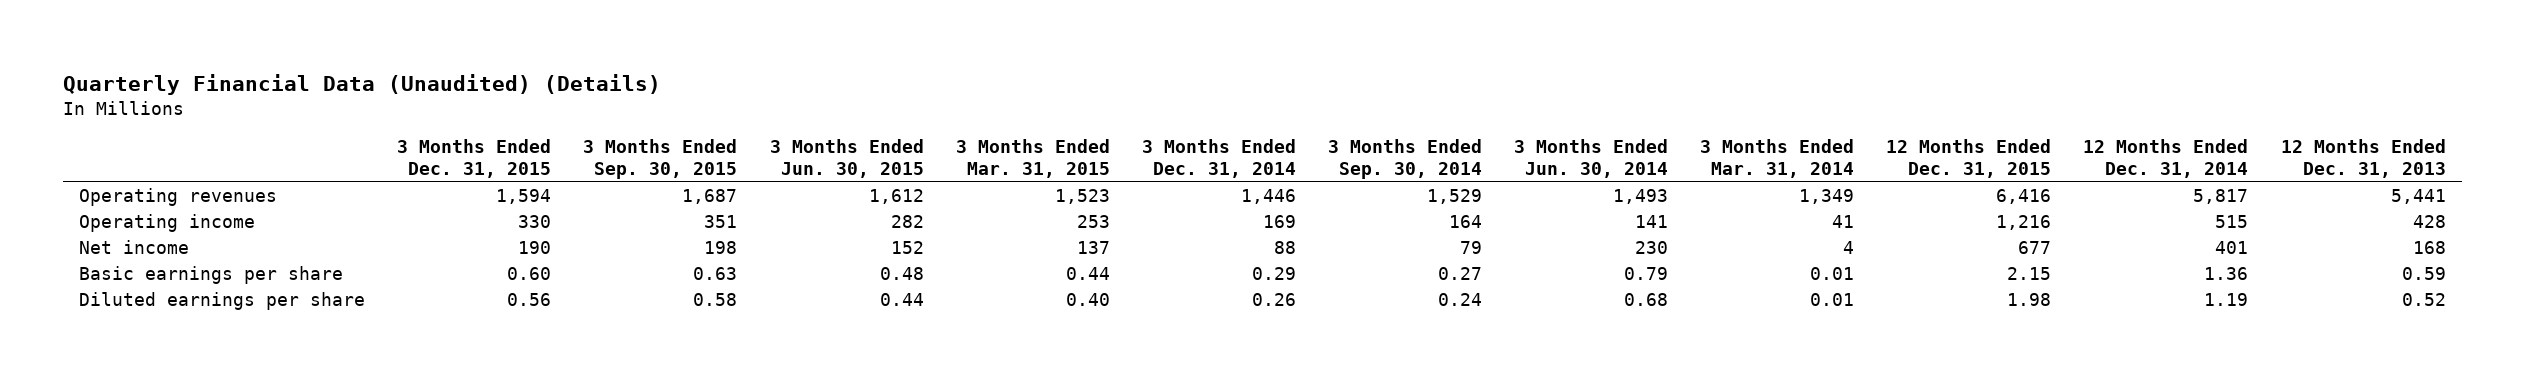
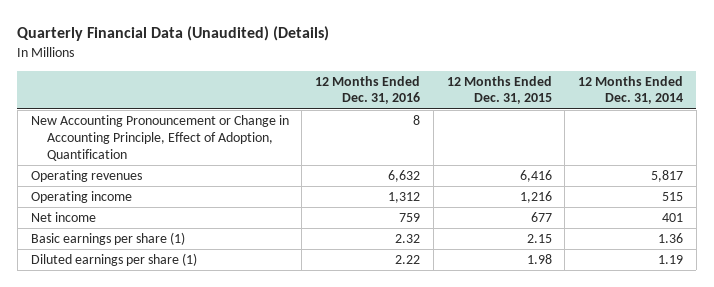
[397,139,552,178] 3 Months Ended Dec. 31, 2015 -> none
[583,139,738,179] 3 Months Ended Sep. 30, 2015 -> none
[769,139,924,178] 3 Months Ended Jun. 30, 2015 -> none
[955,139,1110,178] 3 Months Ended Mar. 31, 2015 -> none
[1141,139,1296,178] 3 Months Ended Dec. 31, 2014 -> none
[1327,139,1482,179] 3 Months Ended Sep. 30, 2014 -> none
[1514,139,1669,178] 3 Months Ended Jun. 30, 2014 -> none
[1700,139,1855,178] 3 Months Ended Mar. 31, 2014 -> none
[2280,139,2446,178] 12 Months Ended Dec. 31, 2013 -> none
none -> [315,75,421,105] 12 Months Ended Dec. 31, 2016
none -> [30,115,289,161] New Accounting Pronouncement or Change in Accounting Principle, Effect of Adoption, Quantification
[79,265,344,284] Basic earnings per share -> [30,232,185,246] Basic earnings per share (1)
[79,291,366,310] Diluted earnings per share -> [30,253,197,267] Diluted earnings per share (1)

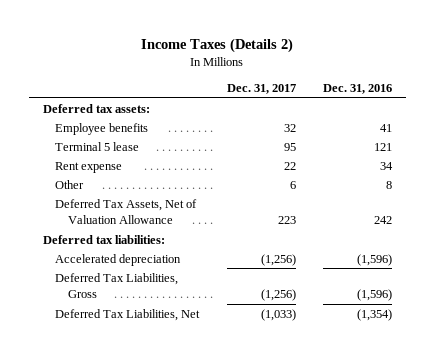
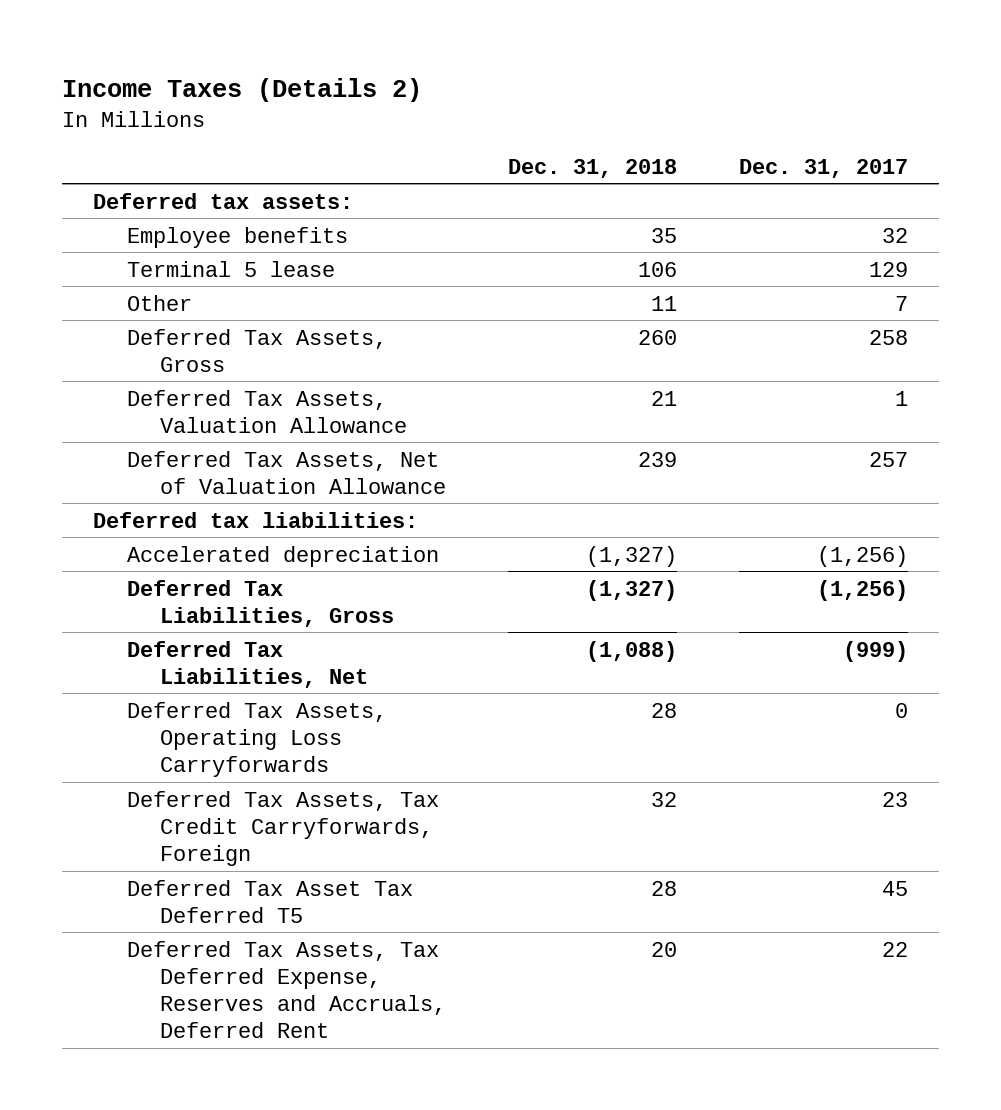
[322,84,392,95] Dec. 31, 2016 -> none
none -> [507,158,677,178] Dec. 31, 2018
[55,161,123,173] Rent expense -> none
[283,142,296,151] 95 -> [868,261,908,277] 129
[289,180,296,189] 6 -> [894,295,908,311] 7
none -> [126,328,387,372] Deferred Tax Assets, Gross
none -> [126,389,407,433] Deferred Tax Assets, Valuation Allowance
[277,215,296,224] 223 -> [868,451,908,467] 257
[260,308,296,321] (1,033) -> [842,640,908,662] (999)
none -> [126,701,387,777] Deferred Tax Assets, Operating Loss Carryforwards
none -> [126,790,439,866] Deferred Tax Assets, Tax Credit Carryforwards, Foreign
none -> [126,879,413,923] Deferred Tax Asset Tax Deferred T5
none -> [126,940,446,1038] Deferred Tax Assets, Tax Deferred Expense, Reserves and Accruals, Deferred Rent

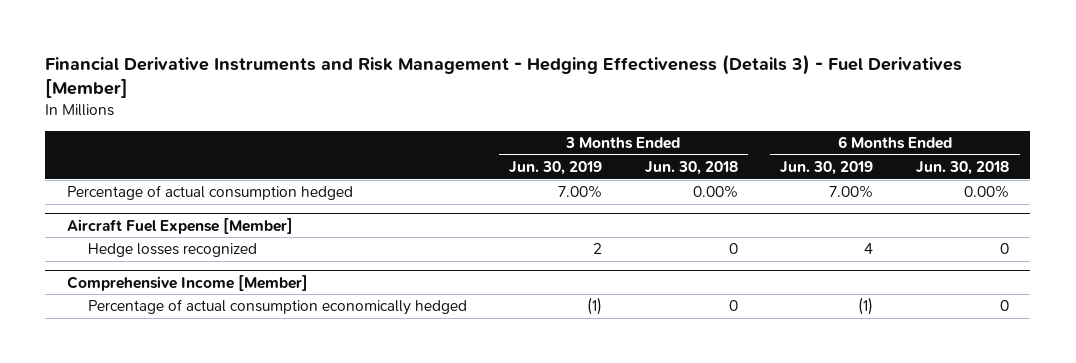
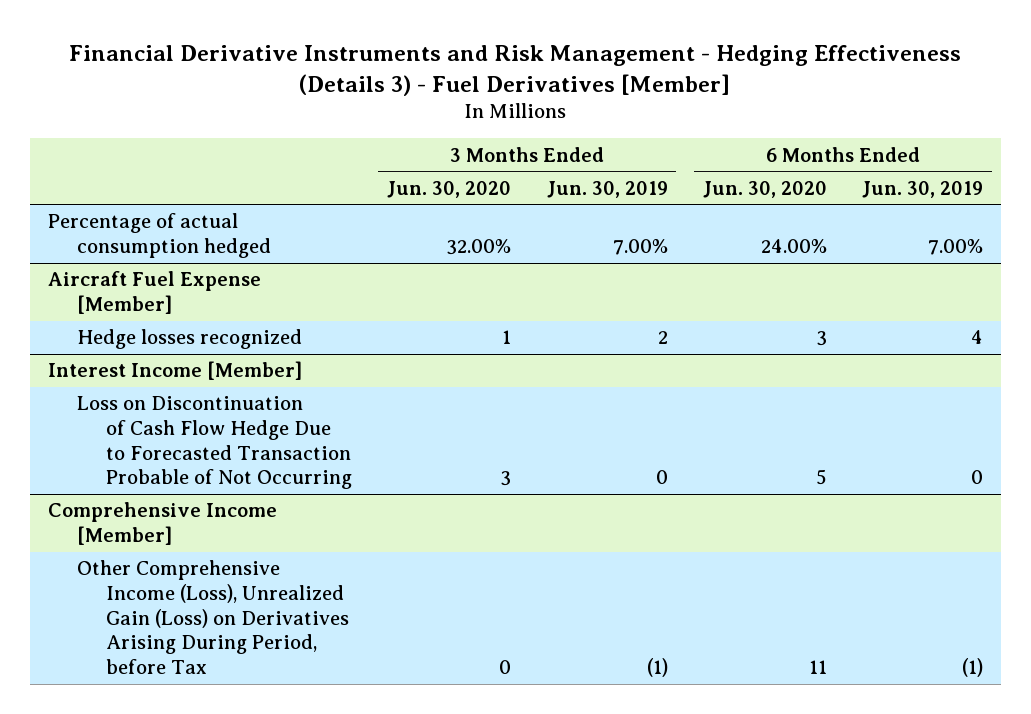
[644,161,738,176] Jun. 30, 2018 -> none
[915,161,1009,176] Jun. 30, 2018 -> none
none -> [387,180,512,198] Jun. 30, 2020
none -> [702,180,827,198] Jun. 30, 2020
none -> [47,361,302,381] Interest Income [Member]
none -> [76,396,352,490] Loss on Discontinuation of Cash Flow Hedge Due to Forecasted Transaction Probable of Not Occurring
[87,299,467,316] Percentage of actual consumption economically hedged -> [76,560,349,675] Other Comprehensive Income (Loss), Unrealized Gain (Loss) on Derivatives Arising During Period, before Tax

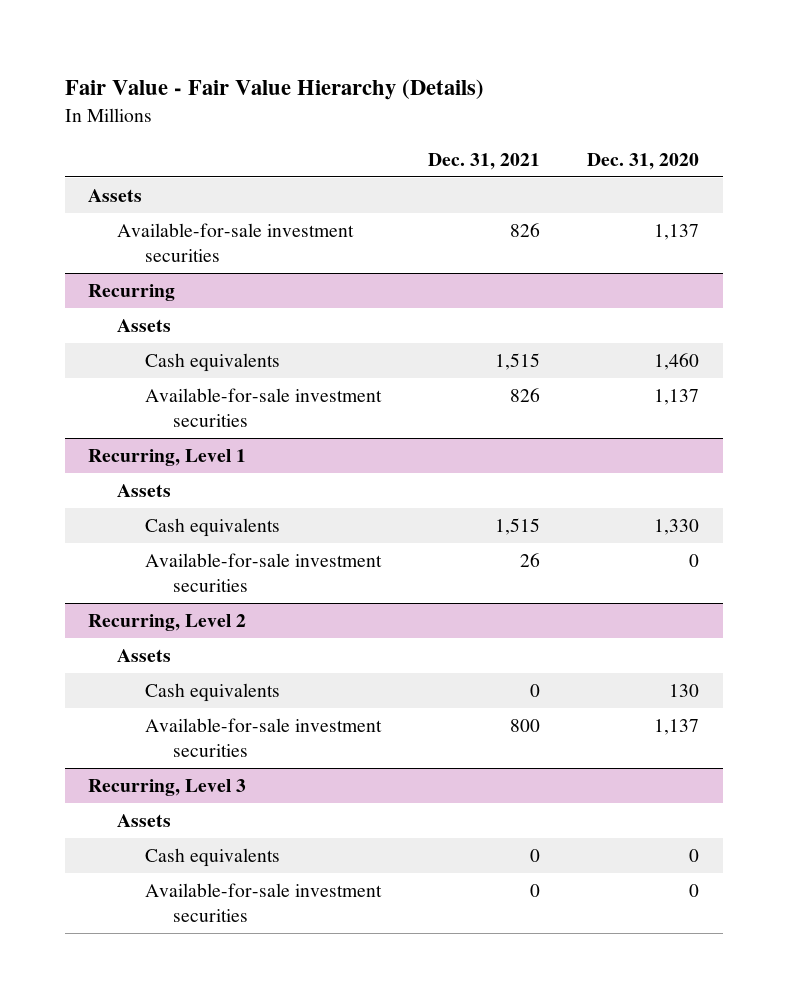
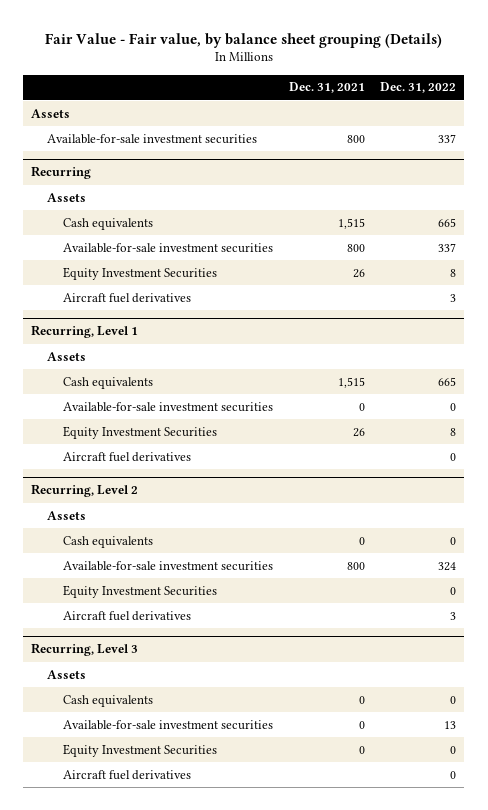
[64,79,484,101] Fair Value - Fair Value Hierarchy (Details) -> [44,32,442,48] Fair Value - Fair value, by balance sheet grouping (Details)
[587,152,700,170] Dec. 31, 2020 -> none
none -> [380,82,457,94] Dec. 31, 2022
[510,223,541,238] 826 -> [346,134,365,143] 800
[510,388,541,403] 826 -> [346,243,365,252] 800
none -> [62,266,217,280] Equity Investment Securities
none -> [62,292,191,303] Aircraft fuel derivatives
[520,553,541,568] 26 -> [358,402,365,411] 0
none -> [62,425,217,439] Equity Investment Securities
none -> [62,451,191,462] Aircraft fuel derivatives
none -> [62,584,217,598] Equity Investment Securities
none -> [62,610,191,621] Aircraft fuel derivatives
none -> [62,743,217,757] Equity Investment Securities
none -> [62,769,191,780] Aircraft fuel derivatives

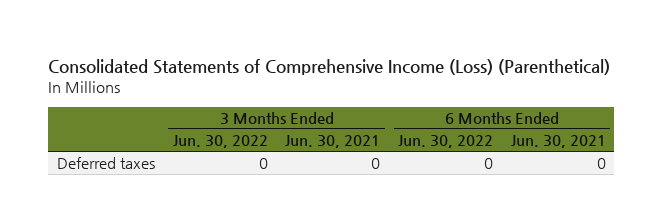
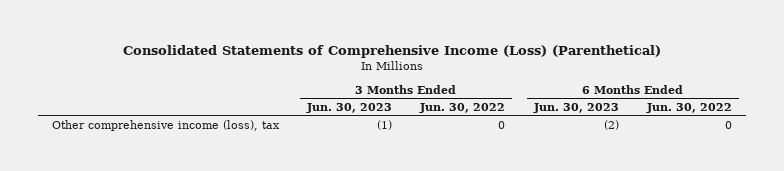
[285,135,381,149] Jun. 30, 2021 -> none
[510,135,606,149] Jun. 30, 2021 -> none
none -> [306,102,393,113] Jun. 30, 2023
none -> [532,102,619,113] Jun. 30, 2023
[57,157,156,170] Deferred taxes -> [51,119,280,131] Other comprehensive income (loss), tax

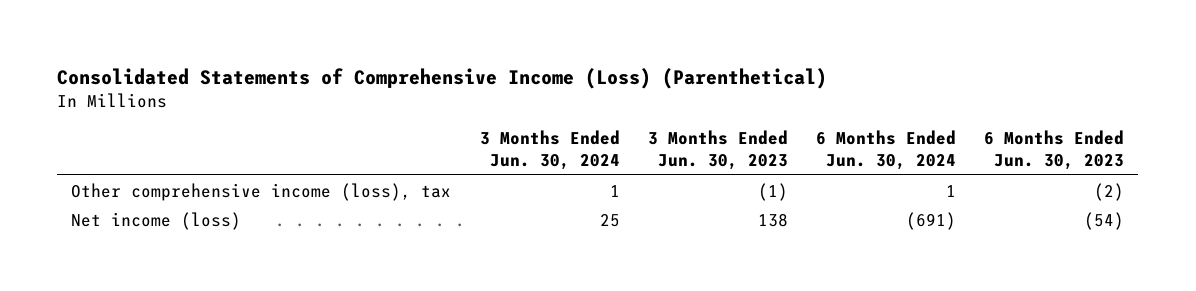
[419,102,506,113] Jun. 30, 2022 -> none
[645,102,732,113] Jun. 30, 2022 -> none
none -> [479,130,620,171] 3 Months Ended Jun. 30, 2024
none -> [815,130,956,171] 6 Months Ended Jun. 30, 2024
none -> [71,211,242,230] Net income (loss)

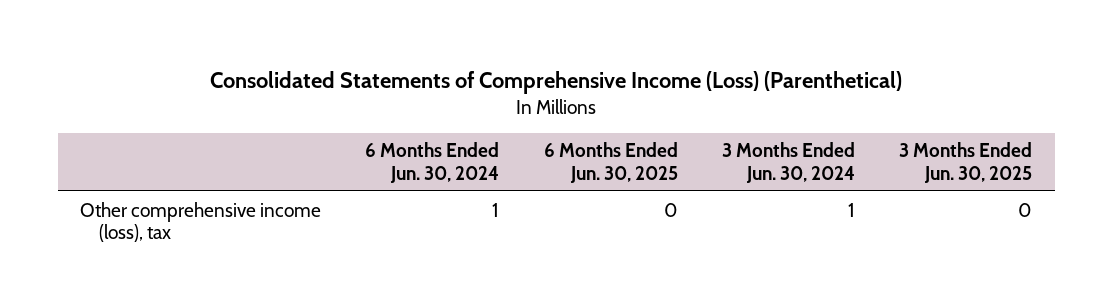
[647,130,788,171] 3 Months Ended Jun. 30, 2023 -> none
[984,130,1125,171] 6 Months Ended Jun. 30, 2023 -> none
none -> [543,142,678,183] 6 Months Ended Jun. 30, 2025
none -> [899,142,1033,183] 3 Months Ended Jun. 30, 2025
[71,211,242,230] Net income (loss) -> none

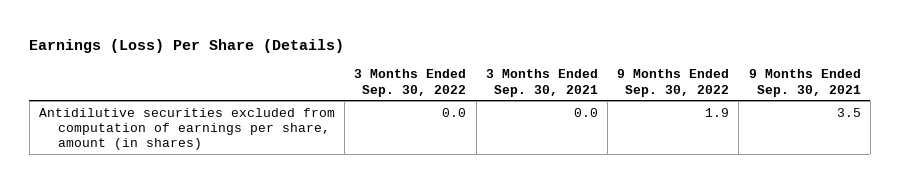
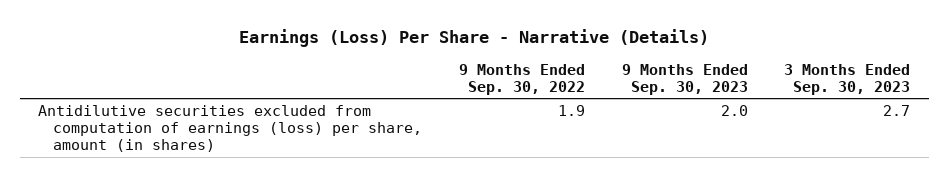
[29,38,345,53] Earnings (Loss) Per Share (Details) -> [239,28,710,47] Earnings (Loss) Per Share - Narrative (Details)
[354,69,467,97] 3 Months Ended Sep. 30, 2022 -> none
[485,69,598,97] 3 Months Ended Sep. 30, 2021 -> none
[748,69,861,97] 9 Months Ended Sep. 30, 2021 -> none
none -> [621,63,748,95] 9 Months Ended Sep. 30, 2023
none -> [784,63,911,95] 3 Months Ended Sep. 30, 2023
[38,107,335,150] Antidilutive securities excluded from computation of earnings per share, amount (in shares) -> [38,105,423,153] Antidilutive securities excluded from computation of earnings (loss) per share, amount (in shares)

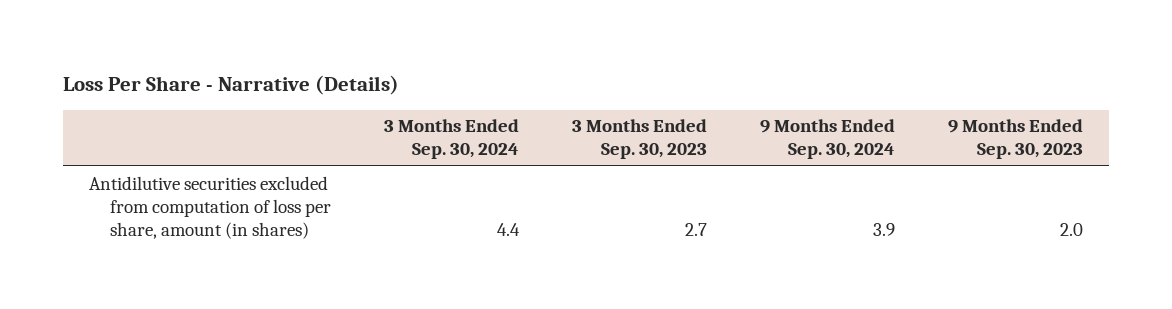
[239,28,710,47] Earnings (Loss) Per Share - Narrative (Details) -> [62,75,399,96] Loss Per Share - Narrative (Details)
[458,63,585,95] 9 Months Ended Sep. 30, 2022 -> none
none -> [383,119,519,160] 3 Months Ended Sep. 30, 2024
none -> [759,119,895,160] 9 Months Ended Sep. 30, 2024
[38,105,423,153] Antidilutive securities excluded from computation of earnings (loss) per share, amount (in shares) -> [89,175,331,239] Antidilutive securities excluded from computation of loss per share, amount (in shares)

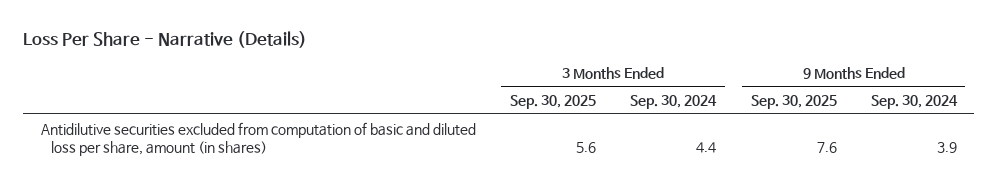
[571,119,707,160] 3 Months Ended Sep. 30, 2023 -> none
[947,119,1083,160] 9 Months Ended Sep. 30, 2023 -> none
none -> [509,95,596,110] Sep. 30, 2025
none -> [750,95,837,110] Sep. 30, 2025
[89,175,331,239] Antidilutive securities excluded from computation of loss per share, amount (in shares) -> [40,121,476,156] Antidilutive securities excluded from computation of basic and diluted loss per share, amount (in shares)

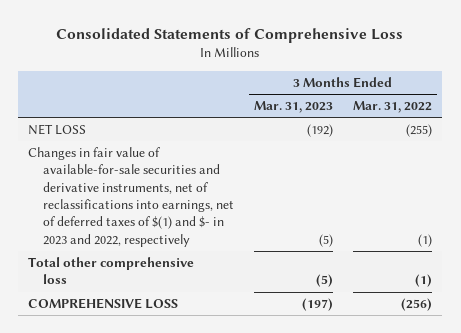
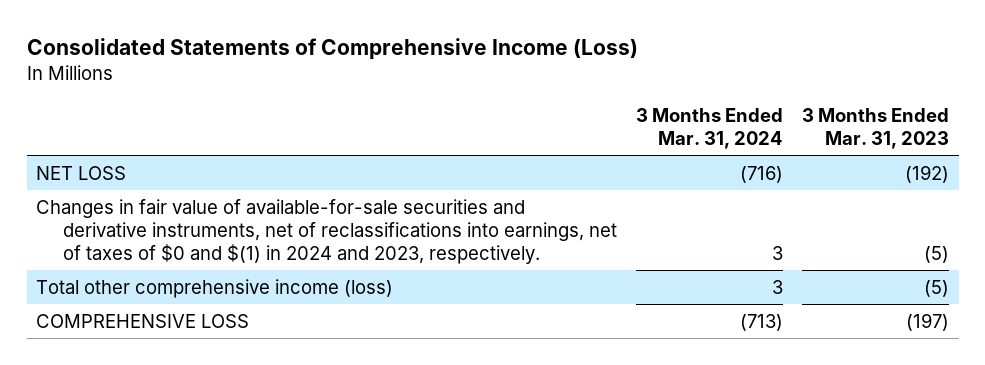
[56,28,404,44] Consolidated Statements of Comprehensive Loss -> [26,38,638,61] Consolidated Statements of Comprehensive Income (Loss)
[353,101,433,114] Mar. 31, 2022 -> none
none -> [636,108,784,150] 3 Months Ended Mar. 31, 2024
[28,147,234,247] Changes in fair value of available-for-sale securities and derivative instruments, net of reclassifications into earnings, net of deferred taxes of $(1) and $- in 2023 and 2022, respectively -> [36,198,618,264] Changes in fair value of available-for-sale securities and derivative instruments, net of reclassifications into earnings, net of taxes of $0 and $(1) in 2024 and 2023, respectively.
[28,257,195,285] Total other comprehensive loss -> [36,278,394,298] Total other comprehensive income (loss)

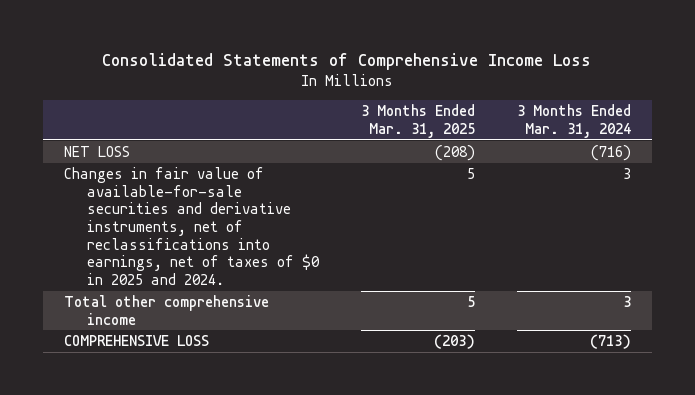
[26,38,638,61] Consolidated Statements of Comprehensive Income (Loss) -> [102,52,592,70] Consolidated Statements of Comprehensive Income Loss
[802,108,950,150] 3 Months Ended Mar. 31, 2023 -> none
none -> [361,104,476,138] 3 Months Ended Mar. 31, 2025
[36,198,618,264] Changes in fair value of available-for-sale securities and derivative instruments, net of reclassifications into earnings, net of taxes of $0 and $(1) in 2024 and 2023, respectively. -> [63,166,321,286] Changes in fair value of available-for-sale securities and derivative instruments, net of reclassifications into earnings, net of taxes of $0 in 2025 and 2024.
[36,278,394,298] Total other comprehensive income (loss) -> [63,294,269,325] Total other comprehensive income

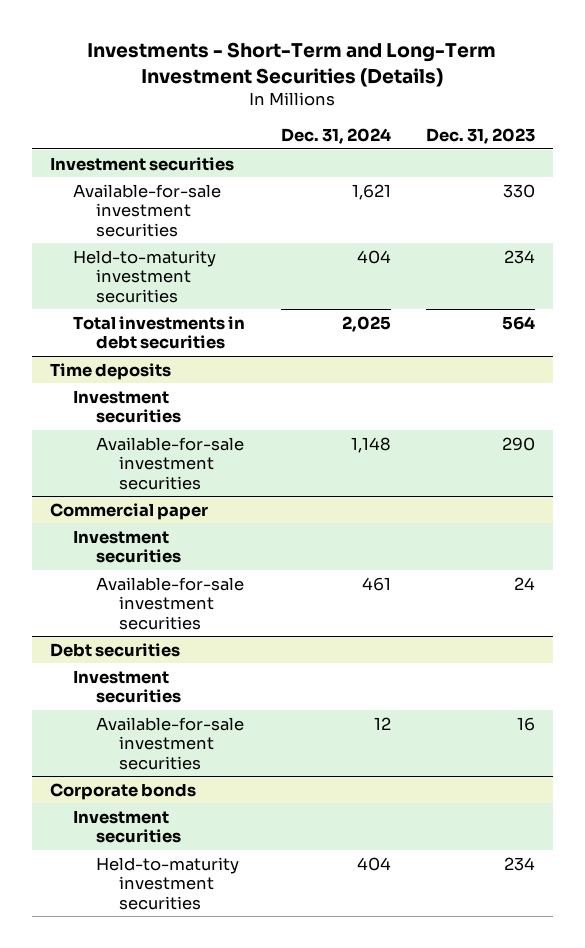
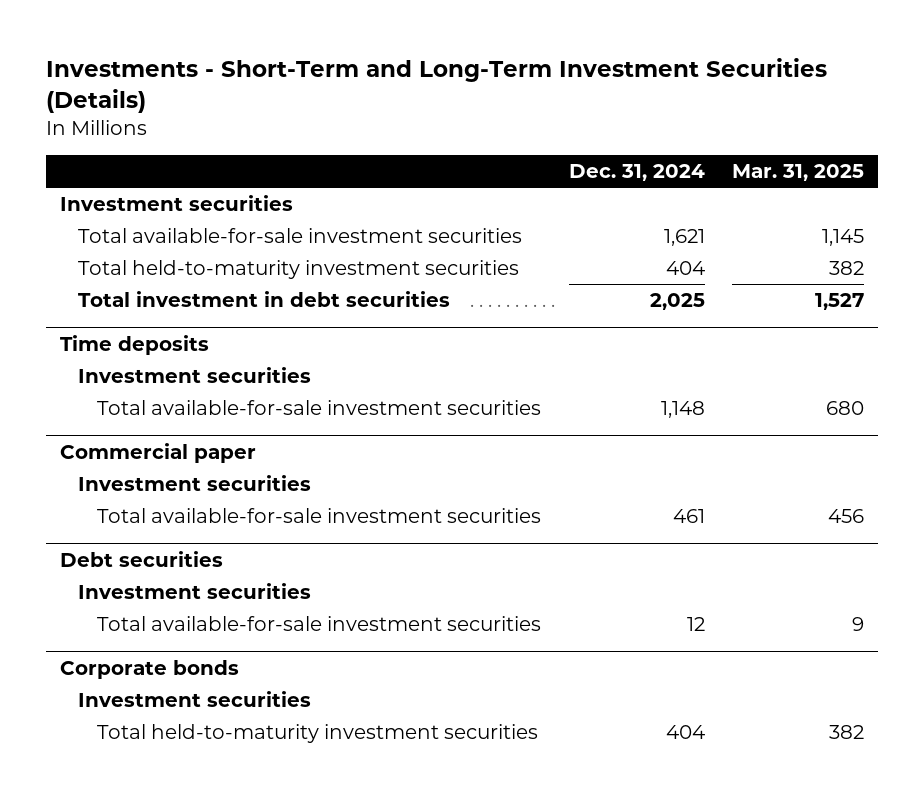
[426,128,536,145] Dec. 31, 2023 -> none
none -> [732,164,865,182] Mar. 31, 2025
[72,183,221,237] Available-for-sale investment securities -> [78,228,523,244] Total available-for-sale investment securities
[72,249,216,303] Held-to-maturity investment securities -> [78,260,520,280] Total held-to-maturity investment securities
[72,315,245,350] Total investments in debt securities -> [78,291,451,308] Total investment in debt securities
[96,436,245,490] Available-for-sale investment securities -> [97,400,542,416] Total available-for-sale investment securities
[96,576,245,630] Available-for-sale investment securities -> [97,508,542,524] Total available-for-sale investment securities
[96,716,245,770] Available-for-sale investment securities -> [97,616,542,632] Total available-for-sale investment securities
[96,856,240,910] Held-to-maturity investment securities -> [97,724,539,744] Total held-to-maturity investment securities

